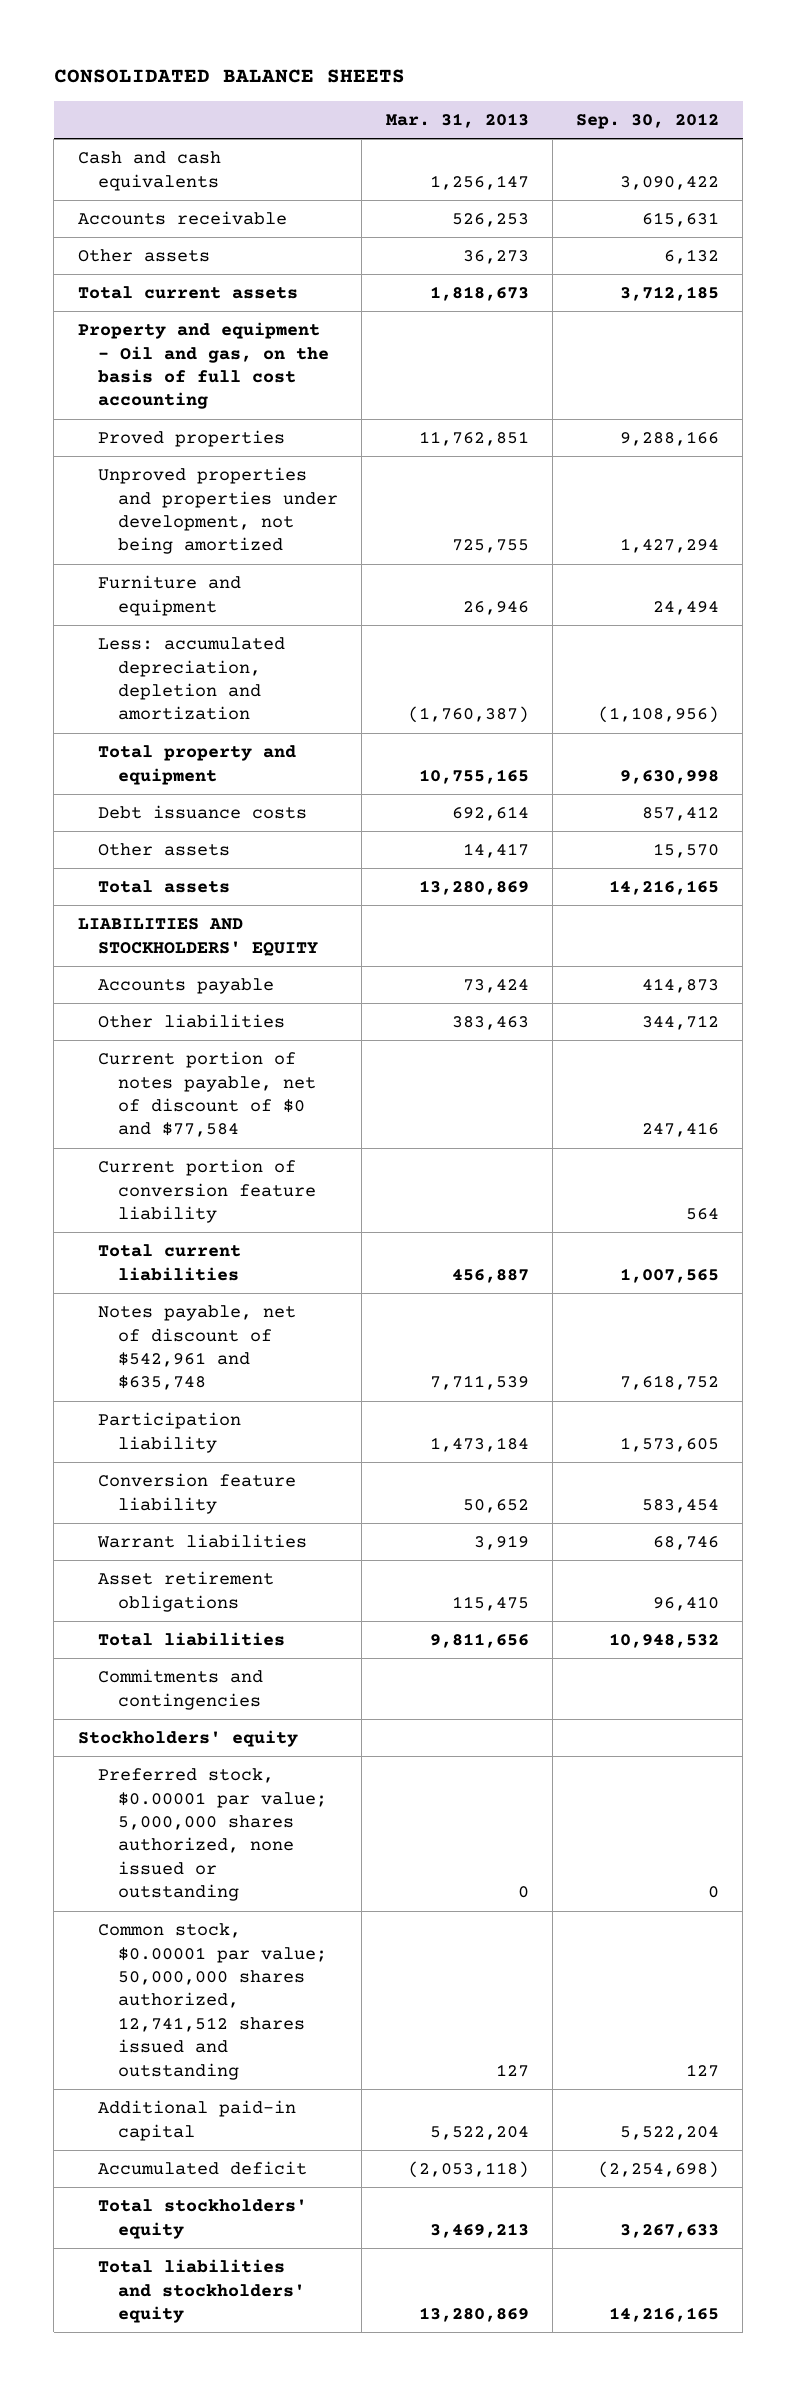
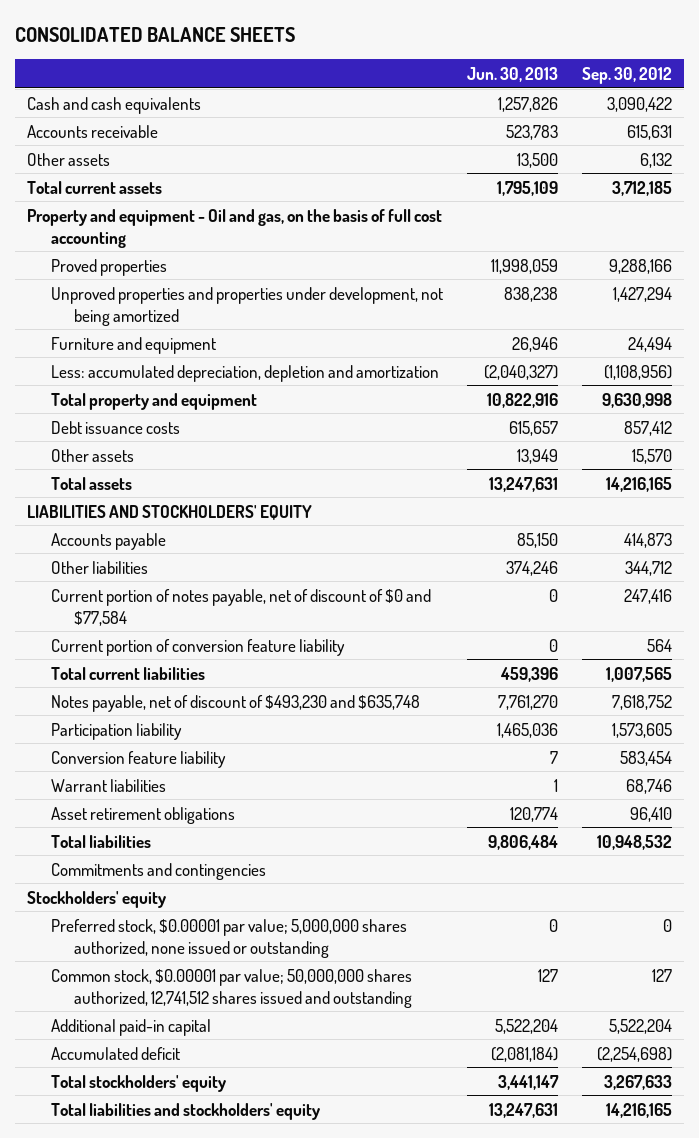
[385,112,529,128] Mar. 31, 2013 -> none
none -> [466,66,558,82] Jun. 30, 2013
[97,1305,296,1391] Notes payable, net of discount of $542,961 and $635,748 -> [50,694,420,712] Notes payable, net of discount of $493,230 and $635,748

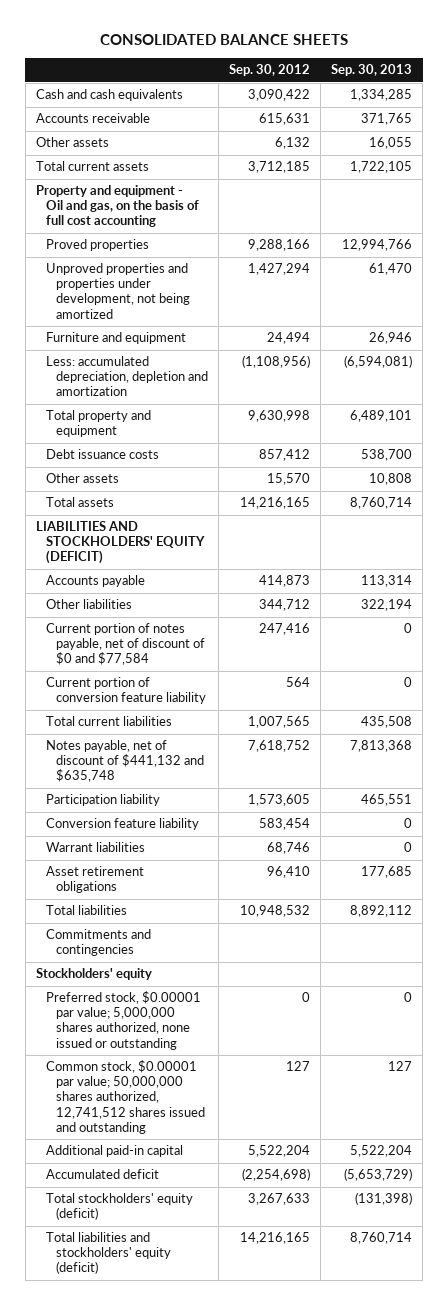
[466,66,558,82] Jun. 30, 2013 -> none
none -> [331,64,413,77] Sep. 30, 2013
[27,504,313,520] LIABILITIES AND STOCKHOLDERS' EQUITY -> [36,521,205,565] LIABILITIES AND STOCKHOLDERS' EQUITY (DEFICIT)
[50,694,420,712] Notes payable, net of discount of $493,230 and $635,748 -> [45,740,204,783] Notes payable, net of discount of $441,132 and $635,748
[50,1074,226,1092] Total stockholders' equity -> [45,1193,193,1221] Total stockholders' equity (deficit)
[50,1102,320,1120] Total liabilities and stockholders' equity -> [45,1232,171,1275] Total liabilities and stockholders' equity (deficit)

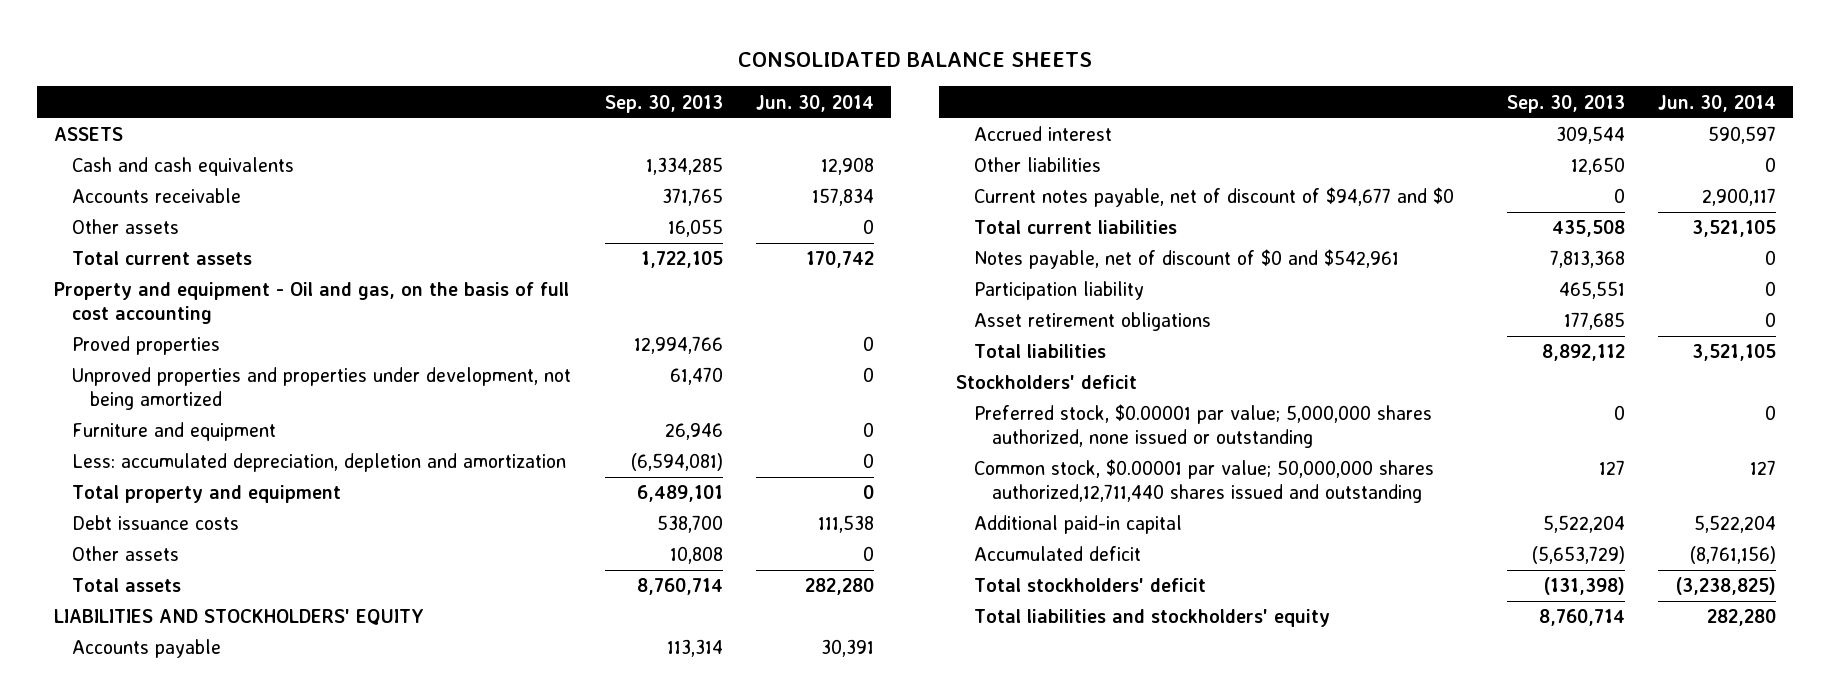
[229,64,311,77] Sep. 30, 2012 -> none
none -> [756,94,875,112] Jun. 30, 2014
none -> [53,127,123,142] ASSETS
[36,521,205,565] LIABILITIES AND STOCKHOLDERS' EQUITY (DEFICIT) -> [53,609,424,626] LIABILITIES AND STOCKHOLDERS' EQUITY
[45,677,206,705] Current portion of conversion feature liability -> none
none -> [973,126,1112,142] Accrued interest
[361,599,413,612] 322,194 -> [1570,157,1625,176] 12,650
[45,623,205,666] Current portion of notes payable, net of discount of $0 and $77,584 -> [973,187,1454,208] Current notes payable, net of discount of $94,677 and $0
[45,740,204,783] Notes payable, net of discount of $441,132 and $635,748 -> [973,249,1399,270] Notes payable, net of discount of $0 and $542,961
[45,818,199,831] Conversion feature liability -> none
[45,842,145,853] Warrant liabilities -> none
[45,929,151,957] Commitments and contingencies -> none
[36,968,153,981] Stockholders' equity -> [955,375,1137,390] Stockholders' deficit
[45,1060,205,1134] Common stock, $0.00001 par value; 50,000,000 shares authorized, 12,741,512 shares issued and outstanding -> [973,459,1434,504] Common stock, $0.00001 par value; 50,000,000 shares authorized,12,711,440 shares issued and outstanding
[45,1193,193,1221] Total stockholders' equity (deficit) -> [973,578,1206,593] Total stockholders' deficit
[45,1232,171,1275] Total liabilities and stockholders' equity (deficit) -> [973,609,1330,628] Total liabilities and stockholders' equity

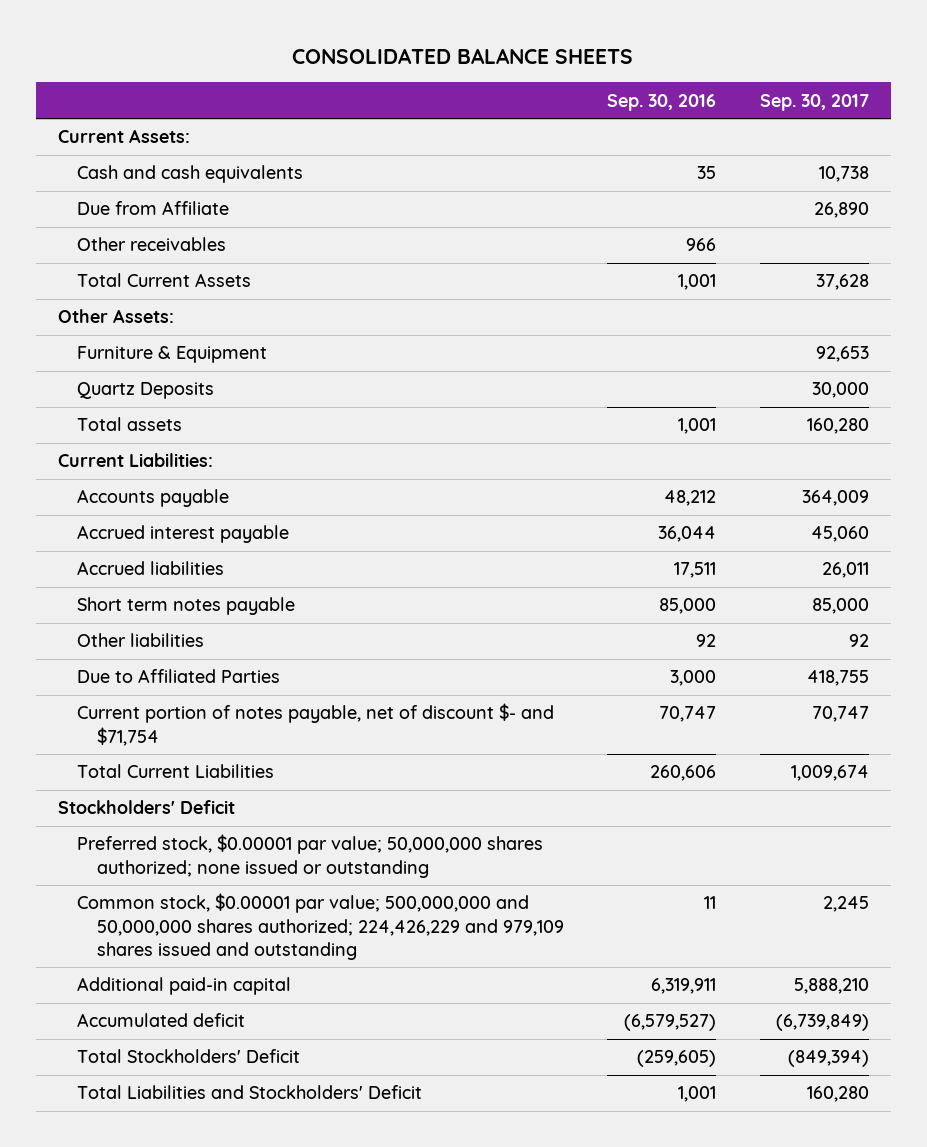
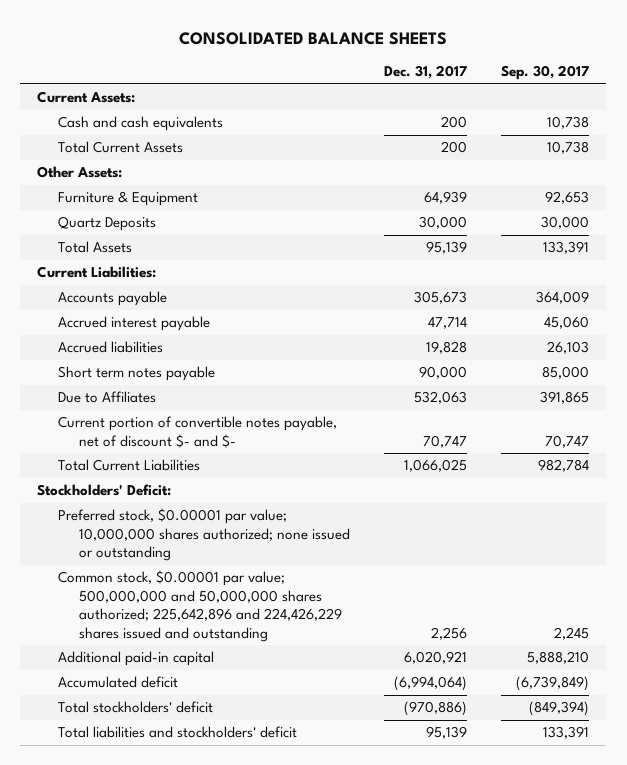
[607,93,717,111] Sep. 30, 2016 -> none
none -> [384,65,468,80] Dec. 31, 2017
[77,201,230,216] Due from Affiliate -> none
[77,237,227,252] Other receivables -> none
[815,274,869,291] 37,628 -> [547,141,590,155] 10,738
[77,417,183,432] Total assets -> [58,241,133,254] Total Assets
[806,418,869,435] 160,280 -> [543,241,590,255] 133,391
[821,562,869,579] 26,011 -> [547,341,590,355] 26,103
[77,633,205,648] Other liabilities -> none
[77,669,281,684] Due to Affiliated Parties -> [58,391,157,404] Due to Affiliates
[806,670,869,687] 418,755 -> [540,391,590,405] 391,865
[77,703,555,746] Current portion of notes payable, net of discount $- and $71,754 -> [58,416,338,448] Current portion of convertible notes payable, net of discount $- and $-
[790,765,869,782] 1,009,674 -> [538,459,590,473] 982,784
[57,800,235,815] Stockholders' Deficit -> [37,484,172,497] Stockholders' Deficit:
[77,834,544,878] Preferred stock, $0.00001 par value; 50,000,000 shares authorized; none issued or outstanding -> [58,508,350,562] Preferred stock, $0.00001 par value; 10,000,000 shares authorized; none issued or outstanding
[77,893,564,960] Common stock, $0.00001 par value; 500,000,000 and 50,000,000 shares authorized; 224,426,229 and 979,109 shares issued and outstanding -> [58,570,342,642] Common stock, $0.00001 par value; 500,000,000 and 50,000,000 shares authorized; 225,642,896 and 224,426,229 shares issued and outstanding
[77,1049,301,1064] Total Stockholders' Deficit -> [58,701,214,714] Total stockholders' deficit
[77,1085,423,1100] Total Liabilities and Stockholders' Deficit -> [58,726,298,739] Total liabilities and stockholders' deficit
[806,1086,869,1103] 160,280 -> [543,726,590,740] 133,391

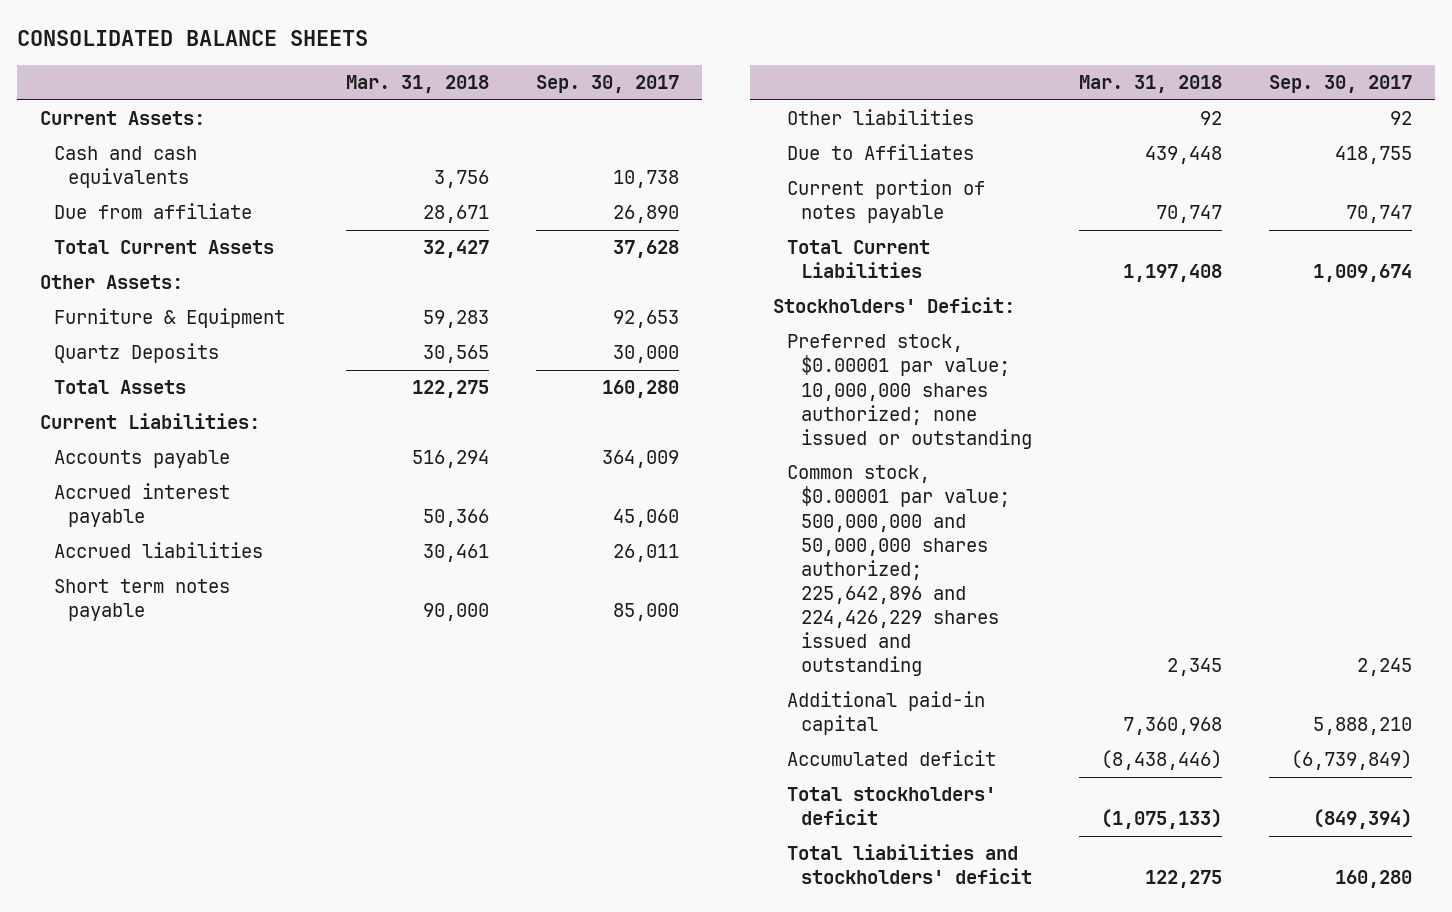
[384,65,468,80] Dec. 31, 2017 -> none
none -> [345,75,489,94] Mar. 31, 2018
none -> [53,203,252,220] Due from affiliate
[547,141,590,155] 10,738 -> [612,240,679,259] 37,628
[543,241,590,255] 133,391 -> [601,380,679,399] 160,280
[547,341,590,355] 26,103 -> [612,544,679,563] 26,011
none -> [786,109,974,126] Other liabilities
[540,391,590,405] 391,865 -> [1334,146,1412,165] 418,755
[58,416,338,448] Current portion of convertible notes payable, net of discount $- and $- -> [786,179,985,224] Current portion of notes payable
[538,459,590,473] 982,784 -> [1312,264,1412,283] 1,009,674
[543,726,590,740] 133,391 -> [1334,870,1412,889] 160,280

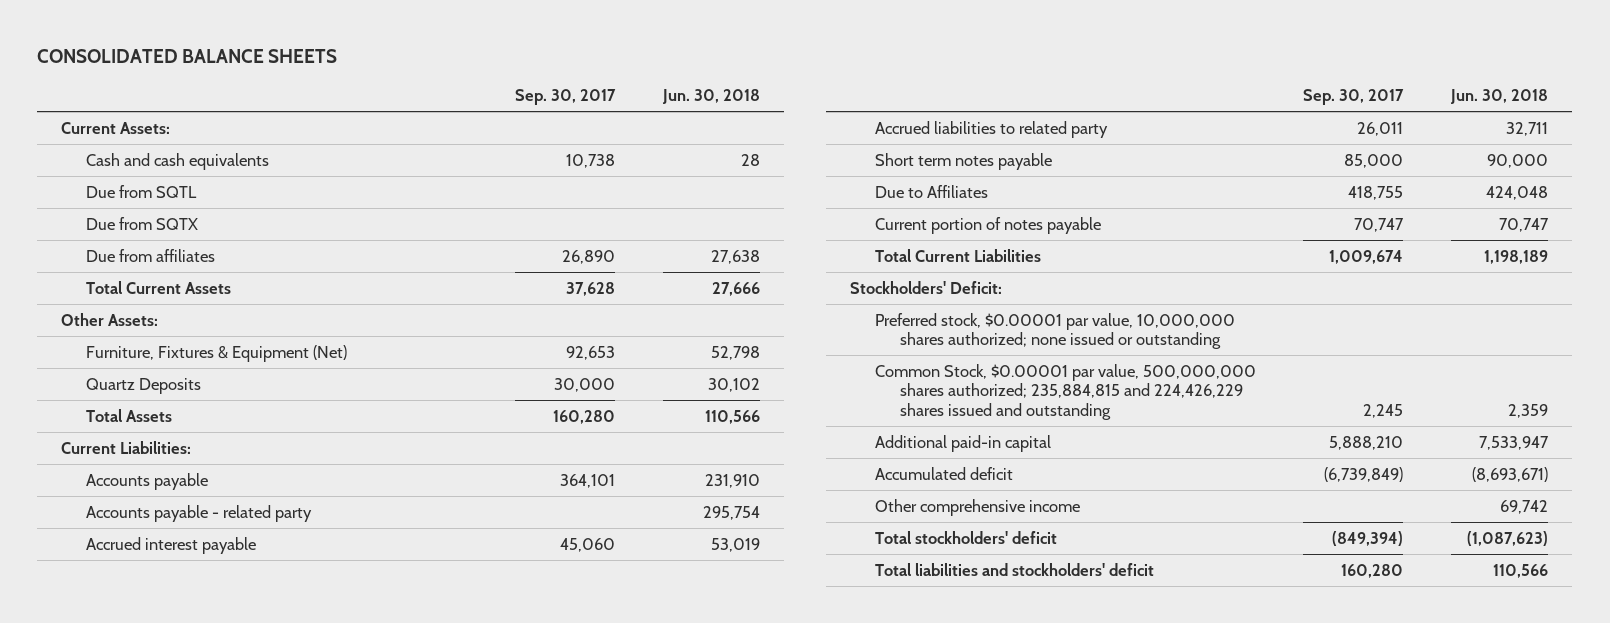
[345,75,489,94] Mar. 31, 2018 -> none
none -> [661,89,760,105] Jun. 30, 2018
none -> [86,184,198,198] Due from SQTL
none -> [86,216,199,230] Due from SQTX
[53,203,252,220] Due from affiliate -> [86,248,216,262] Due from affiliates
[53,308,285,329] Furniture & Equipment -> [86,344,348,362] Furniture, Fixtures & Equipment (Net)
[601,450,679,469] 364,009 -> [560,473,616,488] 364,101
none -> [86,504,313,522] Accounts payable - related party
[53,542,263,559] Accrued liabilities -> [874,120,1108,138] Accrued liabilities to related party
[786,109,974,126] Other liabilities -> none
[786,334,1032,449] Preferred stock, $0.00001 par value; 10,000,000 shares authorized; none issued or outstanding -> [874,312,1235,350] Preferred stock, $0.00001 par value, 10,000,000 shares authorized; none issued or outstanding
[786,465,1010,677] Common stock, $0.00001 par value; 500,000,000 and 50,000,000 shares authorized; 225,642,896 and 224,426,229 shares issued and outstanding -> [874,363,1256,420] Common Stock, $0.00001 par value, 500,000,000 shares authorized; 235,884,815 and 224,426,229 shares issued and outstanding
none -> [874,498,1080,516] Other comprehensive income

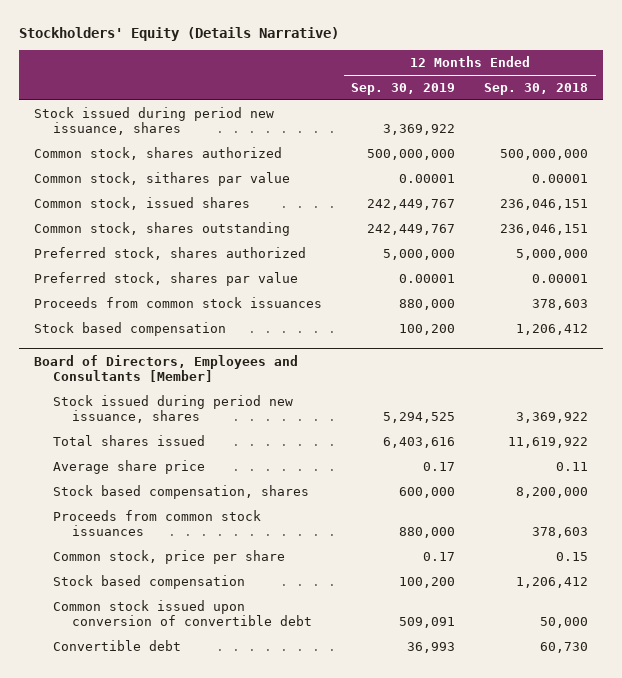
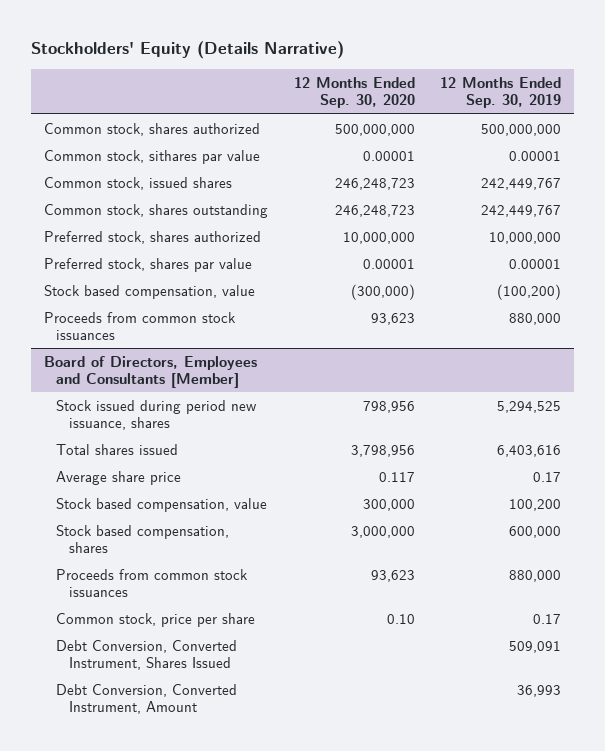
[484,82,589,95] Sep. 30, 2018 -> none
none -> [293,76,415,109] 12 Months Ended Sep. 30, 2020
[33,106,274,136] Stock issued during period new issuance, shares -> none
[383,248,456,260] 5,000,000 -> [488,231,561,244] 10,000,000
none -> [44,284,256,299] Stock based compensation, value
[33,321,226,336] Stock based compensation -> none
none -> [56,497,268,512] Stock based compensation, value
[53,574,246,589] Stock based compensation -> none
[53,599,313,627] Common stock issued upon conversion of convertible debt -> [56,639,238,671] Debt Conversion, Converted Instrument, Shares Issued
[53,639,182,651] Convertible debt -> [56,683,238,715] Debt Conversion, Converted Instrument, Amount

